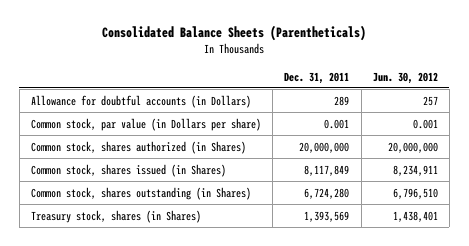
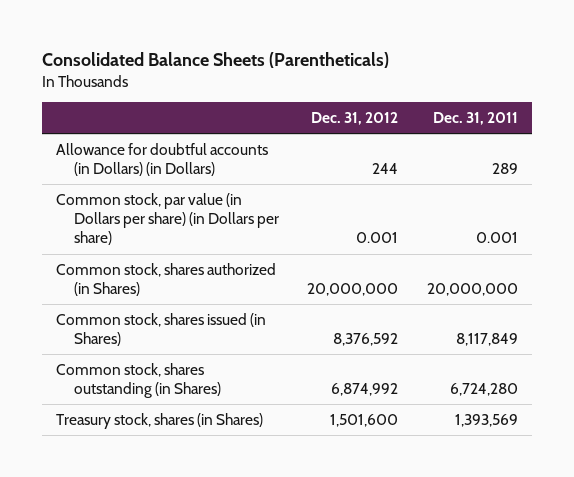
[372,71,438,84] Jun. 30, 2012 -> none
none -> [311,112,399,126] Dec. 31, 2012
[30,94,251,108] Allowance for doubtful accounts (in Dollars) -> [56,143,269,177] Allowance for doubtful accounts (in Dollars) (in Dollars)
[30,117,261,131] Common stock, par value (in Dollars per share) -> [56,193,279,246] Common stock, par value (in Dollars per share) (in Dollars per share)

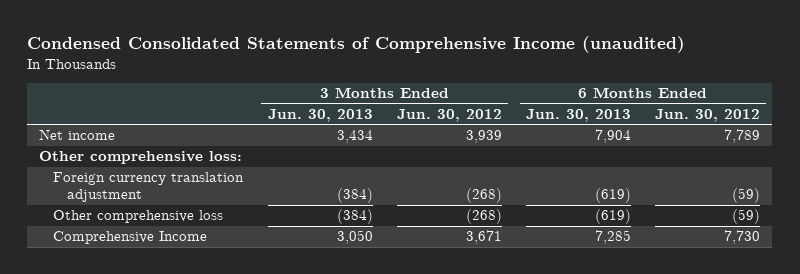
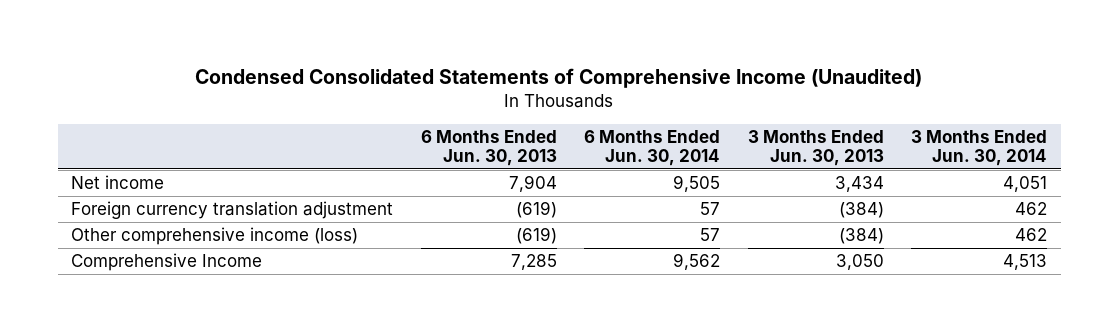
[27,36,686,54] Condensed Consolidated Statements of Comprehensive Income (unaudited) -> [195,67,923,88] Condensed Consolidated Statements of Comprehensive Income (Unaudited)
[396,108,502,122] Jun. 30, 2012 -> none
[655,108,761,122] Jun. 30, 2012 -> none
none -> [584,129,721,167] 6 Months Ended Jun. 30, 2014
none -> [911,129,1048,167] 3 Months Ended Jun. 30, 2014
[39,151,243,165] Other comprehensive loss: -> none
[53,210,224,224] Other comprehensive loss -> [71,227,359,246] Other comprehensive income (loss)

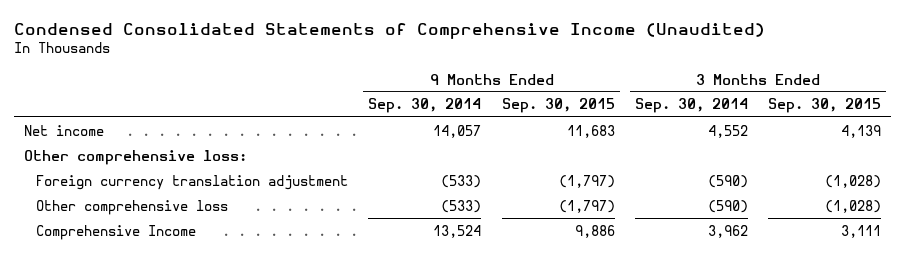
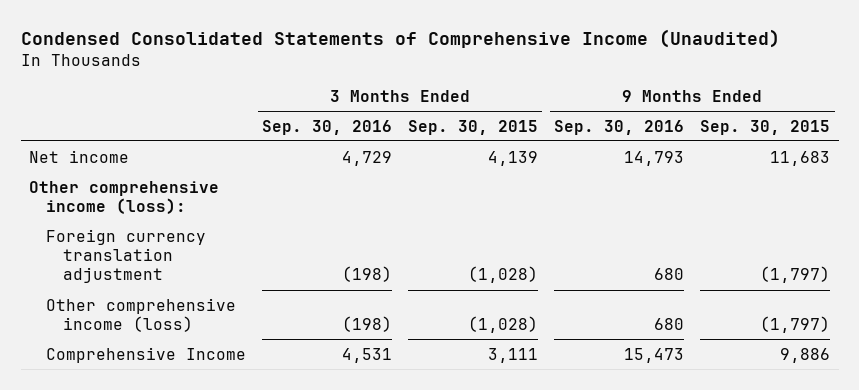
[368,98,482,114] Sep. 30, 2014 -> none
[635,98,749,114] Sep. 30, 2014 -> none
none -> [262,119,393,135] Sep. 30, 2016
none -> [554,119,685,135] Sep. 30, 2016
[23,149,247,165] Other comprehensive loss: -> [28,180,219,214] Other comprehensive income (loss):
[36,199,229,215] Other comprehensive loss -> [45,297,236,332] Other comprehensive income (loss)

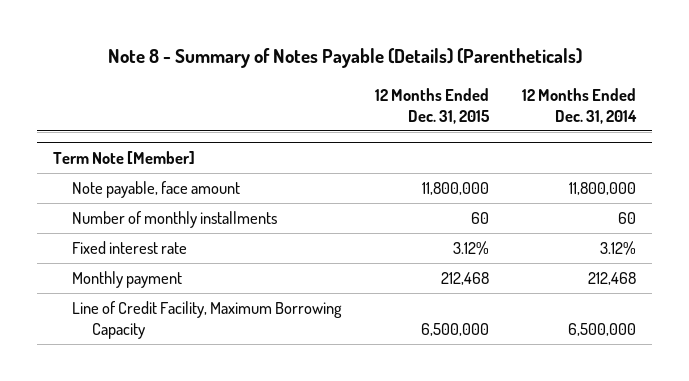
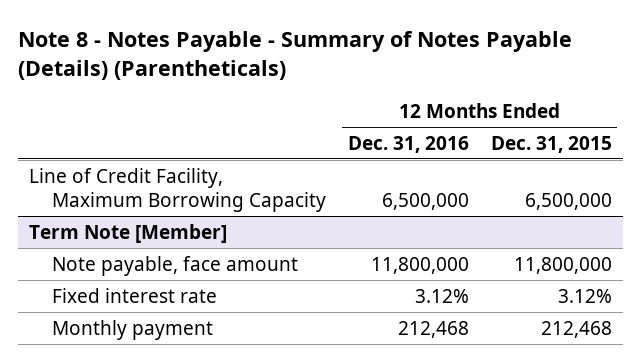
[107,47,582,68] Note 8 - Summary of Notes Payable (Details) (Parentheticals) -> [17,31,572,81] Note 8 - Notes Payable - Summary of Notes Payable (Details) (Parentheticals)
[521,87,637,124] 12 Months Ended Dec. 31, 2014 -> none
none -> [347,135,469,153] Dec. 31, 2016
none -> [28,167,326,212] Line of Credit Facility, Maximum Borrowing Capacity
[72,211,278,229] Number of monthly installments -> none
[72,301,343,339] Line of Credit Facility, Maximum Borrowing Capacity -> none

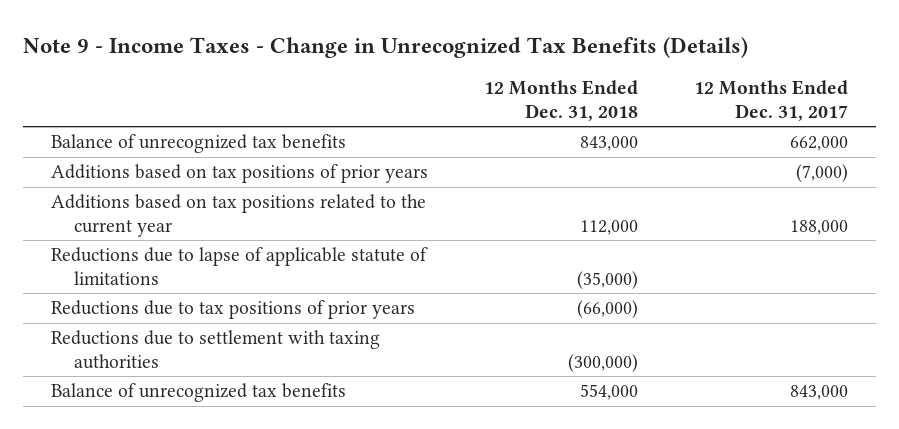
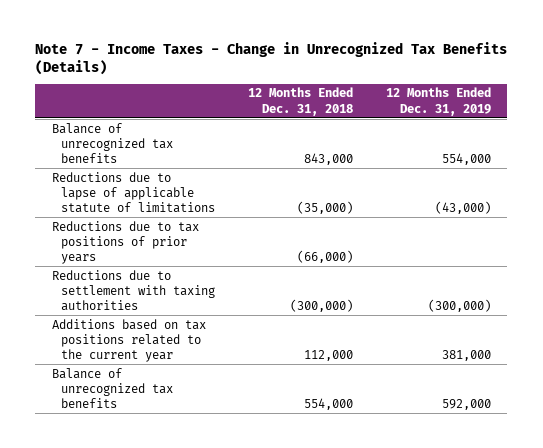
[22,37,748,59] Note 9 - Income Taxes - Change in Unrecognized Tax Benefits (Details) -> [35,41,508,76] Note 7 - Income Taxes - Change in Unrecognized Tax Benefits (Details)
[694,80,849,121] 12 Months Ended Dec. 31, 2017 -> none
none -> [385,87,491,116] 12 Months Ended Dec. 31, 2019
[50,164,428,184] Additions based on tax positions of prior years -> none
[50,194,426,237] Additions based on tax positions related to the current year -> [51,318,206,363] Additions based on tax positions related to the current year

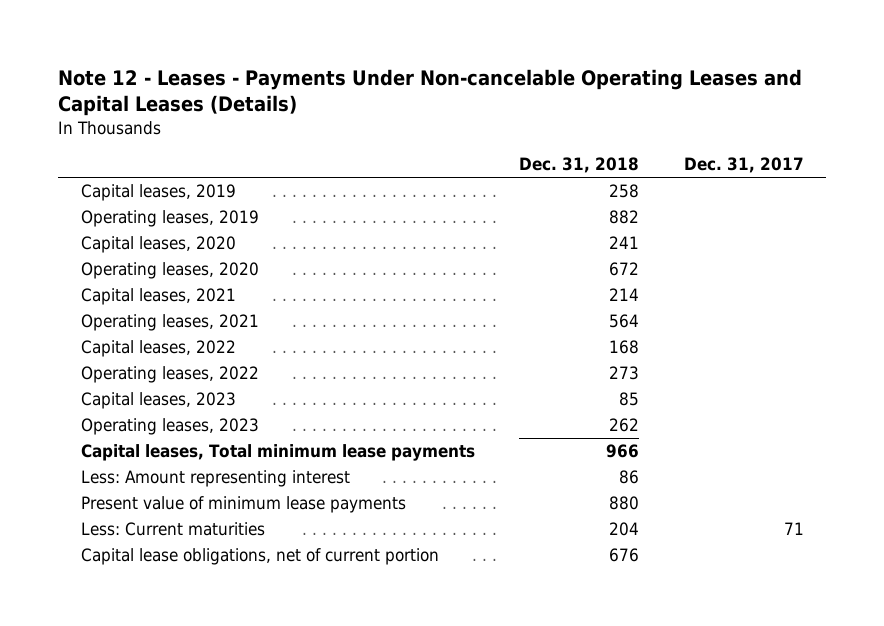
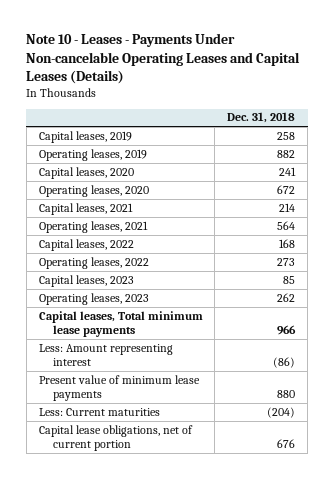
[58,68,803,117] Note 12 - Leases - Payments Under Non-cancelable Operating Leases and Capital Leases (Details) -> [26,33,301,85] Note 10 - Leases - Payments Under Non-cancelable Operating Leases and Capital Leases (Details)
[683,157,804,174] Dec. 31, 2017 -> none
[619,470,640,485] 86 -> [273,357,296,369] (86)
[609,522,640,537] 204 -> [267,406,296,418] (204)

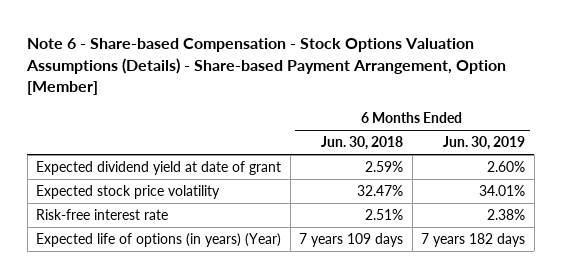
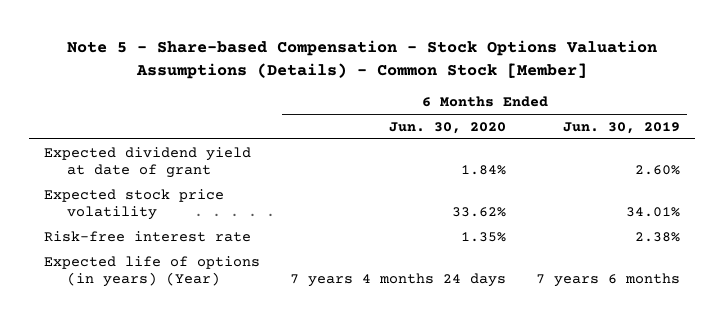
[26,37,507,96] Note 6 - Share-based Compensation - Stock Options Valuation Assumptions (Details) - Share-based Payment Arrangement, Option [Member] -> [66,39,657,79] Note 5 - Share-based Compensation - Stock Options Valuation Assumptions (Details) - Common Stock [Member]
[321,136,404,151] Jun. 30, 2018 -> none
none -> [388,121,506,134] Jun. 30, 2020
[421,233,526,248] 7 years 182 days -> [535,273,680,288] 7 years 6 months

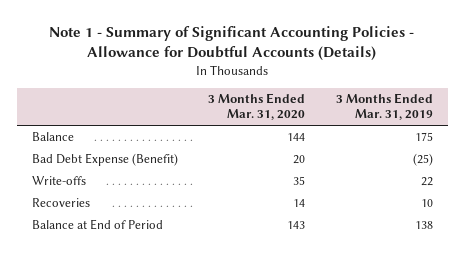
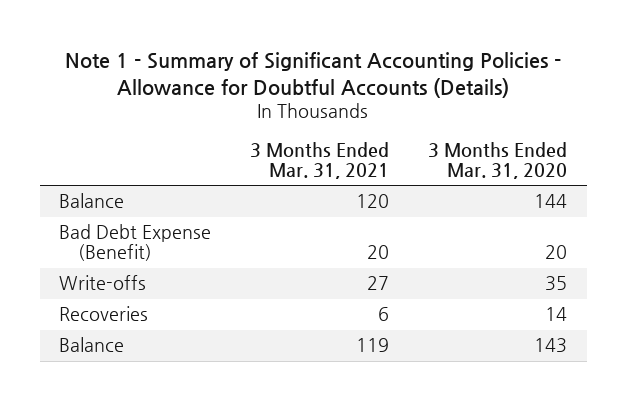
[335,92,433,121] 3 Months Ended Mar. 31, 2019 -> none
none -> [250,141,390,179] 3 Months Ended Mar. 31, 2021
[31,219,163,231] Balance at End of Period -> [59,337,125,353] Balance

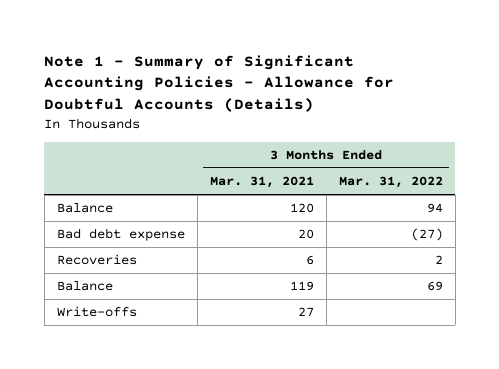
[428,141,568,179] 3 Months Ended Mar. 31, 2020 -> none
none -> [338,176,443,189] Mar. 31, 2022
[59,224,212,262] Bad Debt Expense (Benefit) -> [56,228,185,242] Bad debt expense
[59,275,147,291] Write-offs -> [56,306,137,318] Write-offs

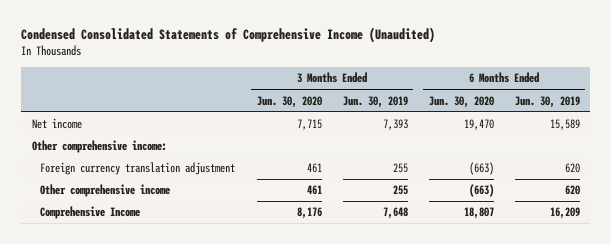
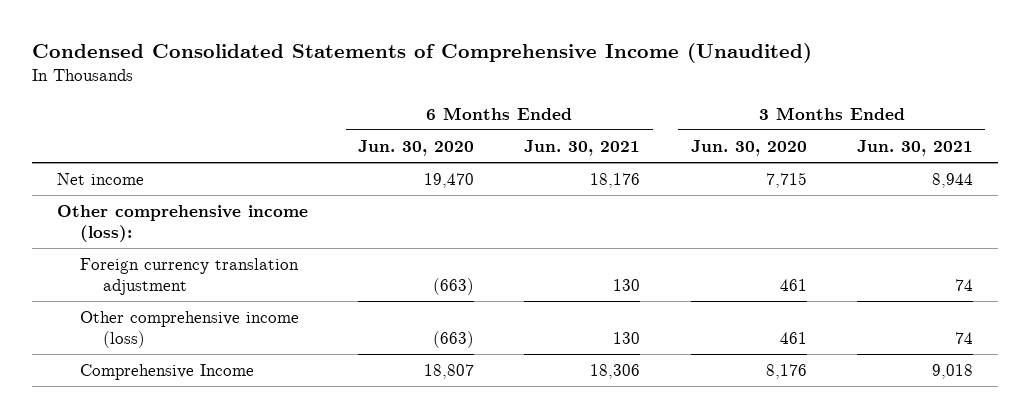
[342,95,408,108] Jun. 30, 2019 -> none
[514,95,580,108] Jun. 30, 2019 -> none
none -> [524,139,641,156] Jun. 30, 2021
none -> [856,139,973,156] Jun. 30, 2021
[31,140,167,154] Other comprehensive income: -> [57,204,309,242] Other comprehensive income (loss):
[40,184,171,198] Other comprehensive income -> [80,310,300,348] Other comprehensive income (loss)

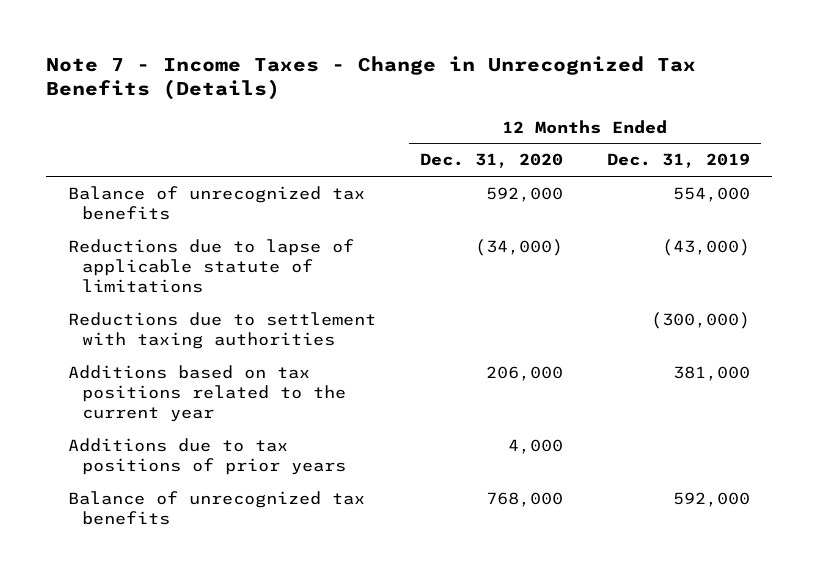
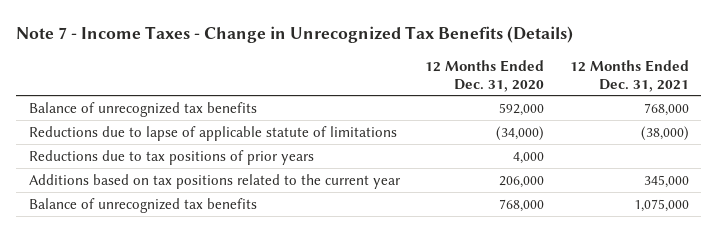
[607,153,751,169] Dec. 31, 2019 -> none
none -> [569,59,689,92] 12 Months Ended Dec. 31, 2021
[68,311,377,350] Reductions due to settlement with taxing authorities -> none
none -> [28,149,314,165] Reductions due to tax positions of prior years
[68,437,346,476] Additions due to tax positions of prior years -> none

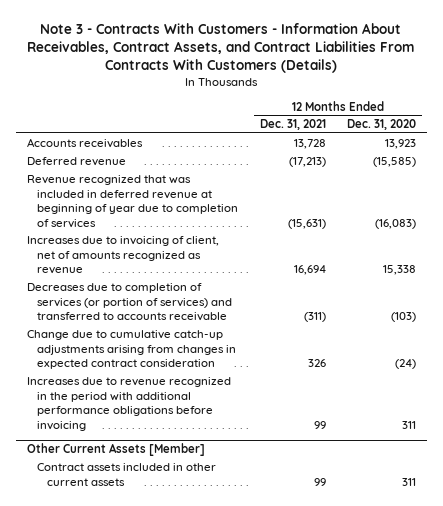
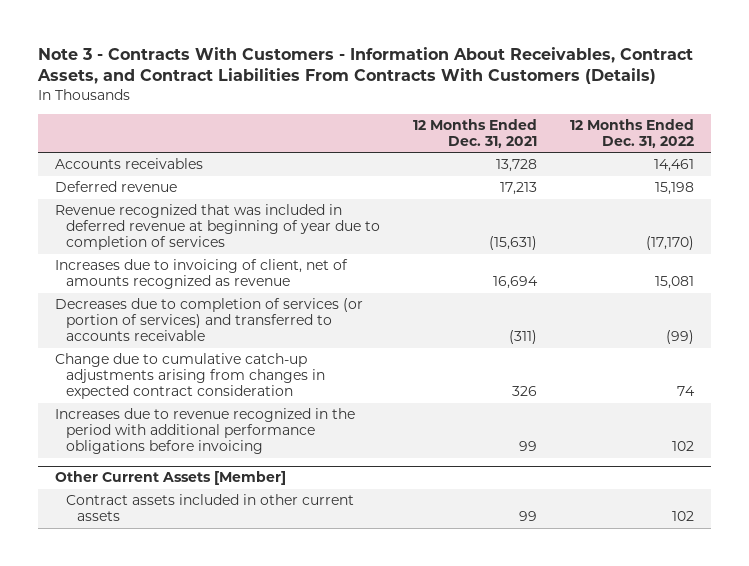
[347,119,417,131] Dec. 31, 2020 -> none
none -> [570,118,695,148] 12 Months Ended Dec. 31, 2022
[288,156,326,167] (17,213) -> [500,182,538,196] 17,213

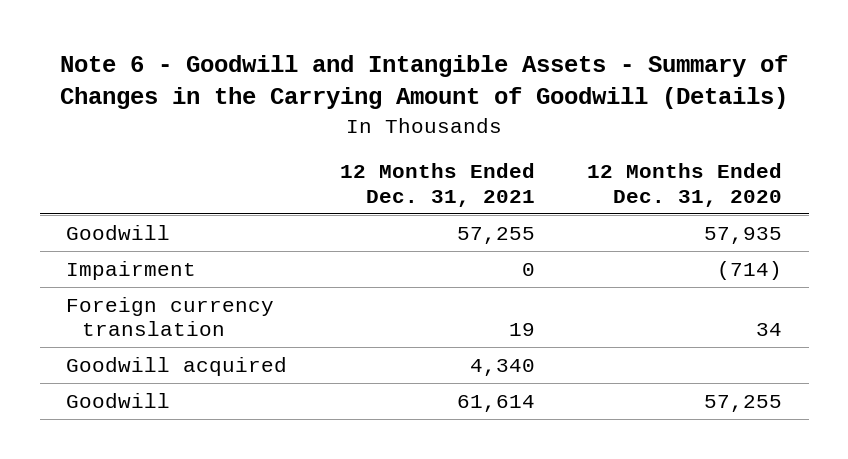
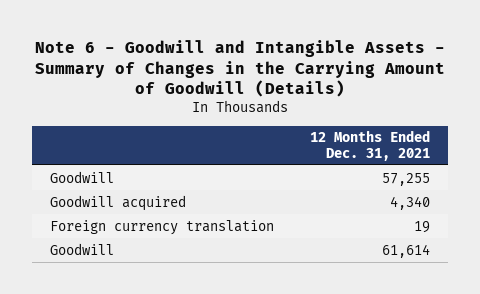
[587,163,783,207] 12 Months Ended Dec. 31, 2020 -> none
[65,260,196,280] Impairment -> none
[65,296,274,337] Foreign currency translation -> [50,219,275,235] Foreign currency translation

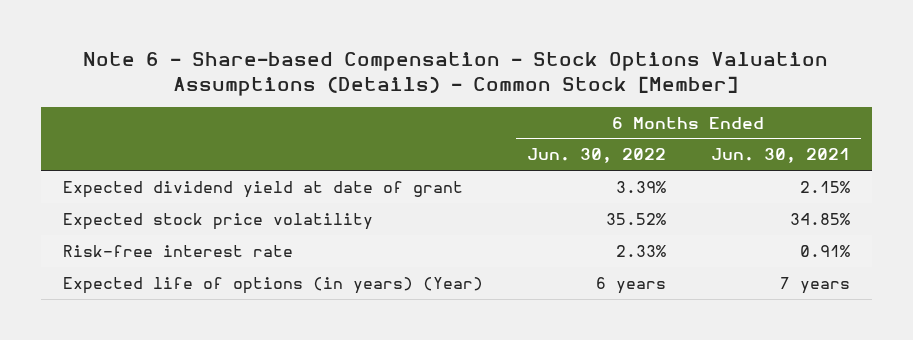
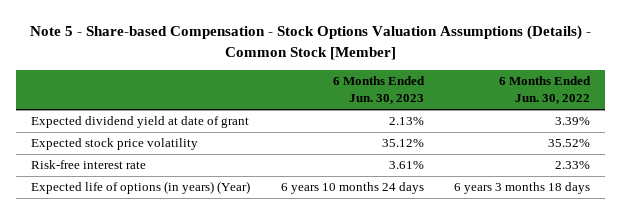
[83,51,829,96] Note 6 - Share-based Compensation - Stock Options Valuation Assumptions (Details) - Common Stock [Member] -> [29,25,591,60] Note 5 - Share-based Compensation - Stock Options Valuation Assumptions (Details) - Common Stock [Member]
[710,148,850,164] Jun. 30, 2021 -> none
none -> [332,76,425,105] 6 Months Ended Jun. 30, 2023
[596,277,667,295] 6 years -> [454,182,591,195] 6 years 3 months 18 days

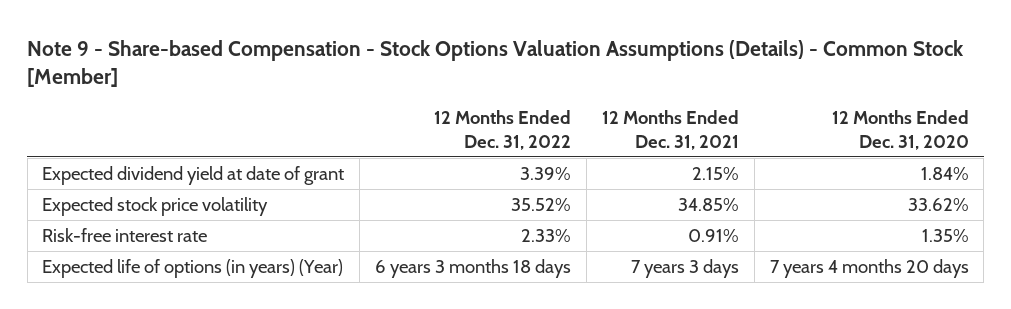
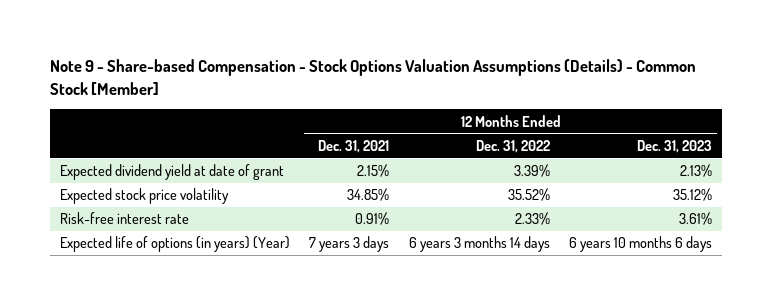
[831,110,969,150] 12 Months Ended Dec. 31, 2020 -> none
none -> [637,139,713,153] Dec. 31, 2023
[375,258,572,278] 6 years 3 months 18 days -> [408,236,550,253] 6 years 3 months 14 days

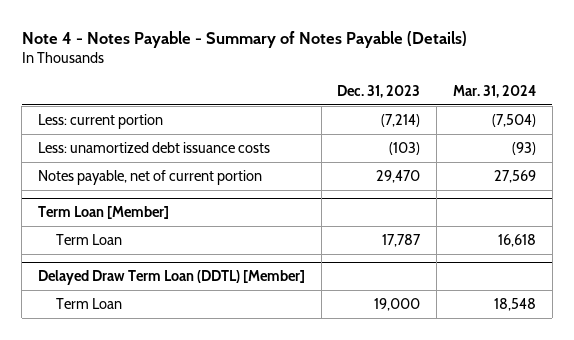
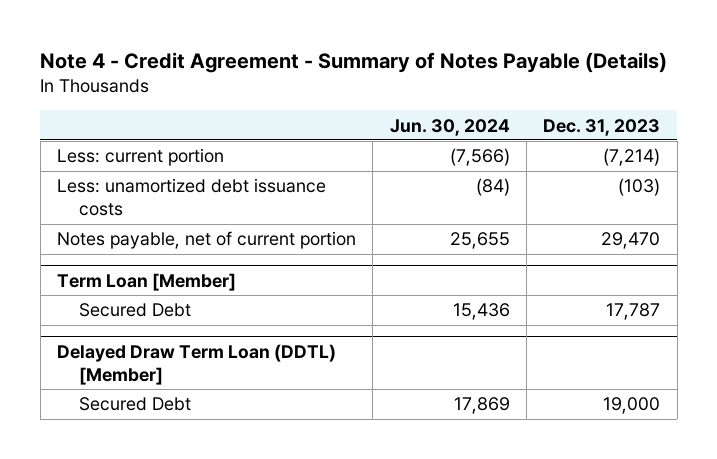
[21,30,467,48] Note 4 - Notes Payable - Summary of Notes Payable (Details) -> [40,52,668,74] Note 4 - Credit Agreement - Summary of Notes Payable (Details)
[452,85,536,99] Mar. 31, 2024 -> none
none -> [389,118,510,136] Jun. 30, 2024
[55,233,122,245] Term Loan -> [78,303,191,318] Secured Debt
[55,297,122,309] Term Loan -> [78,397,191,412] Secured Debt

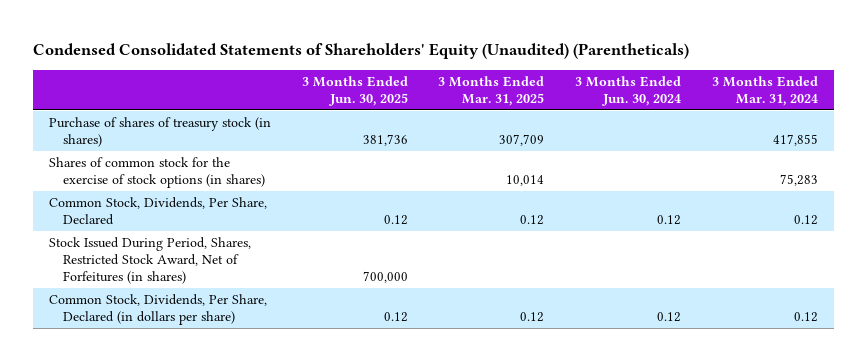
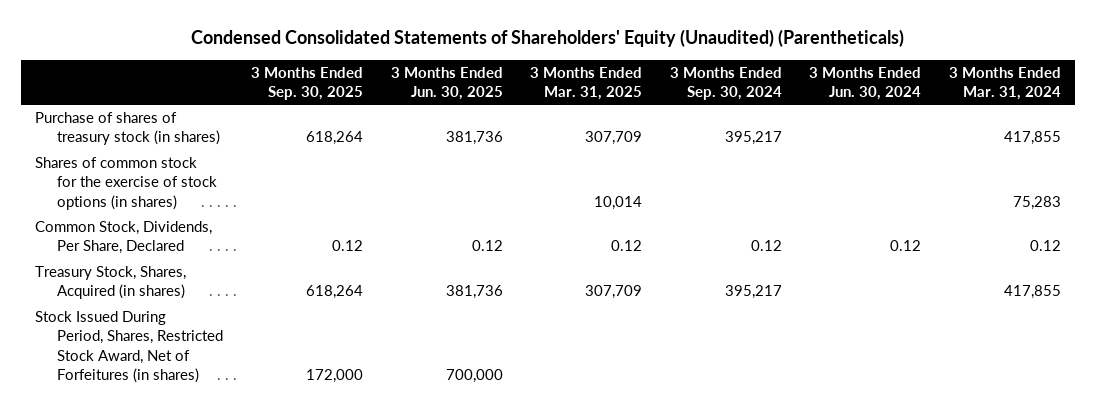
none -> [250,66,363,100] 3 Months Ended Sep. 30, 2025
none -> [669,66,782,100] 3 Months Ended Sep. 30, 2024
none -> [34,266,186,300] Treasury Stock, Shares, Acquired (in shares)
[48,294,267,326] Common Stock, Dividends, Per Share, Declared (in dollars per share) -> none

